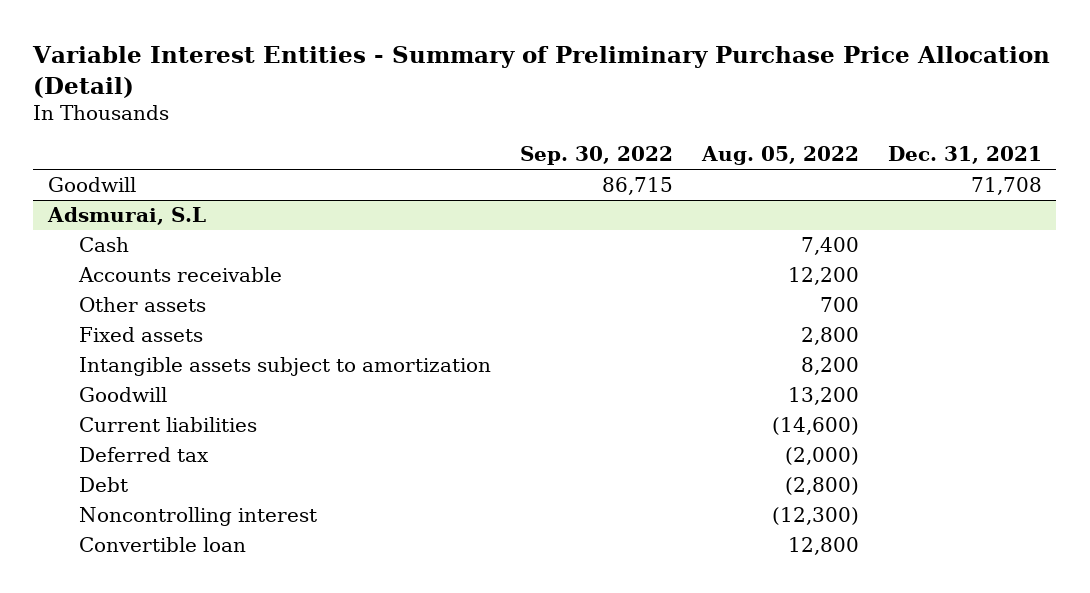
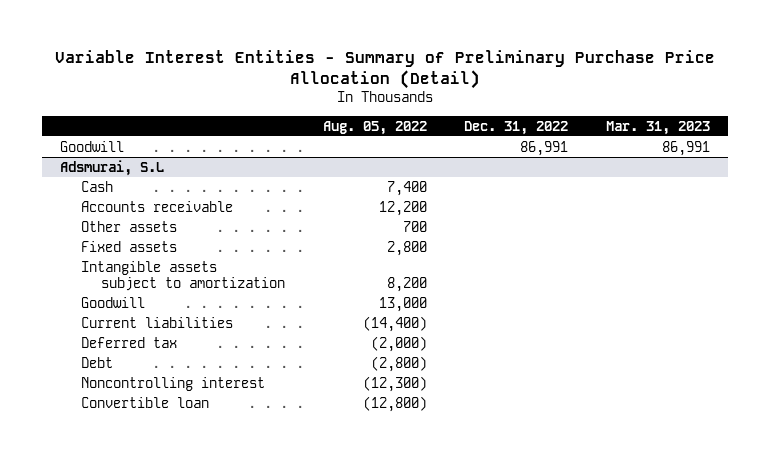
[519,146,673,166] Sep. 30, 2022 -> none
[887,146,1042,165] Dec. 31, 2021 -> none
none -> [464,120,569,135] Dec. 31, 2022
none -> [605,120,710,135] Mar. 31, 2023
[787,387,859,406] 13,200 -> [378,296,427,312] 13,000
[771,417,859,436] (14,600) -> [362,315,427,332] (14,400)
[787,537,859,556] 12,800 -> [362,395,427,412] (12,800)

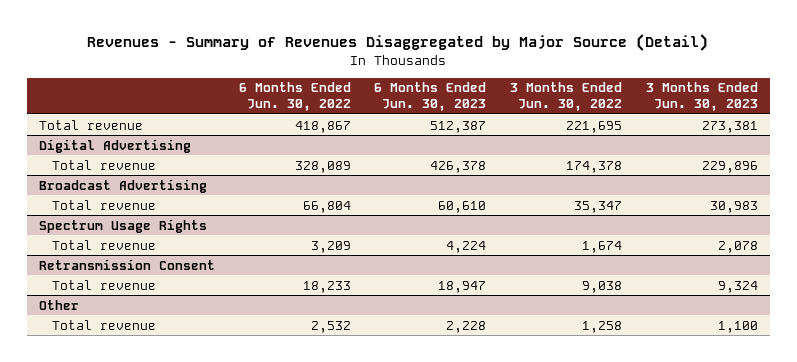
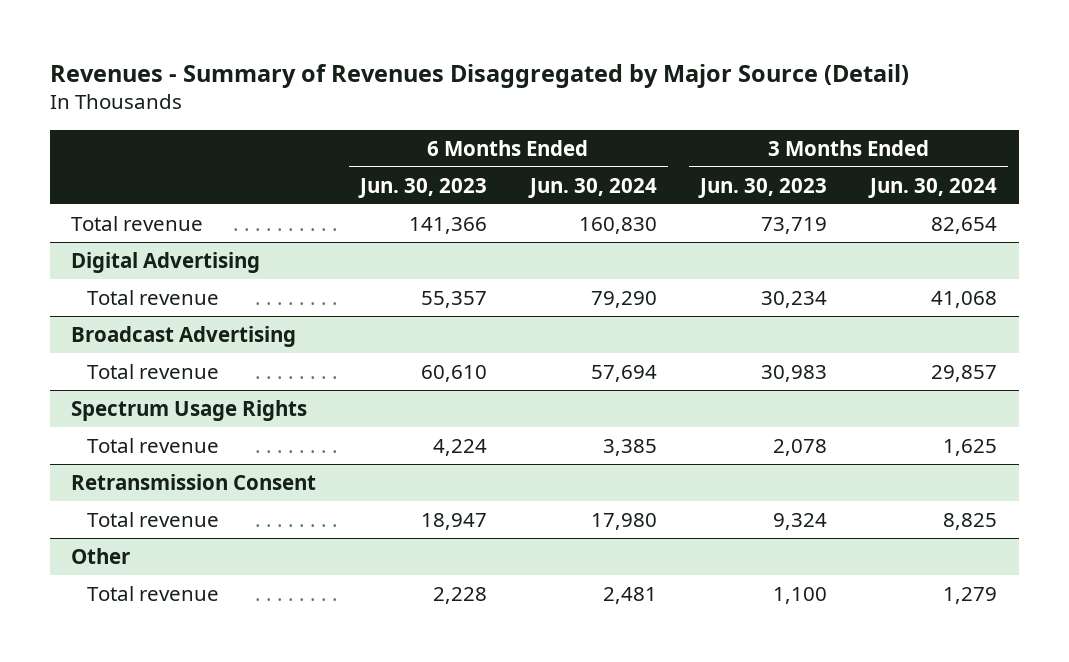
[238,82,351,112] 6 Months Ended Jun. 30, 2022 -> none
[510,82,623,112] 3 Months Ended Jun. 30, 2022 -> none
none -> [527,177,657,198] Jun. 30, 2024
none -> [868,177,998,198] Jun. 30, 2024
[430,120,487,133] 512,387 -> [408,216,487,234] 141,366
[702,120,759,133] 273,381 -> [761,216,828,234] 73,719
[430,160,487,173] 426,378 -> [420,290,487,308] 55,357
[702,160,759,173] 229,896 -> [761,290,828,308] 30,234

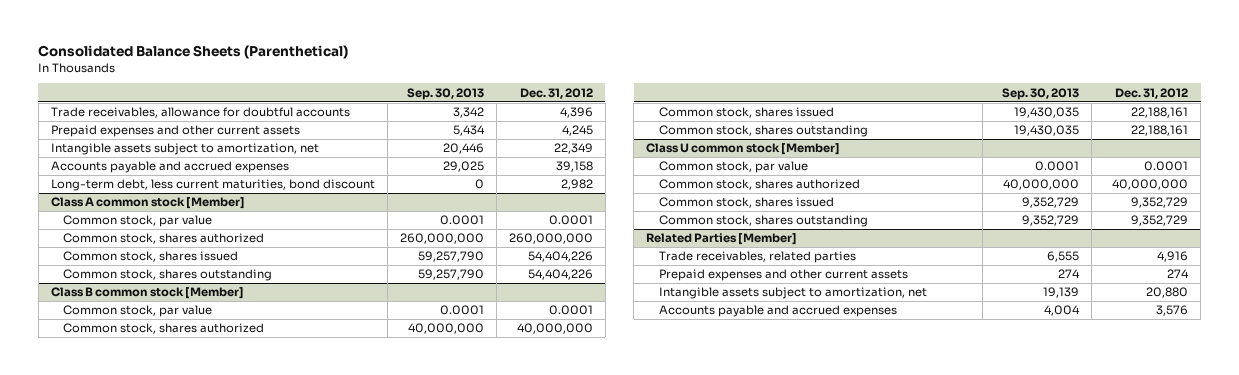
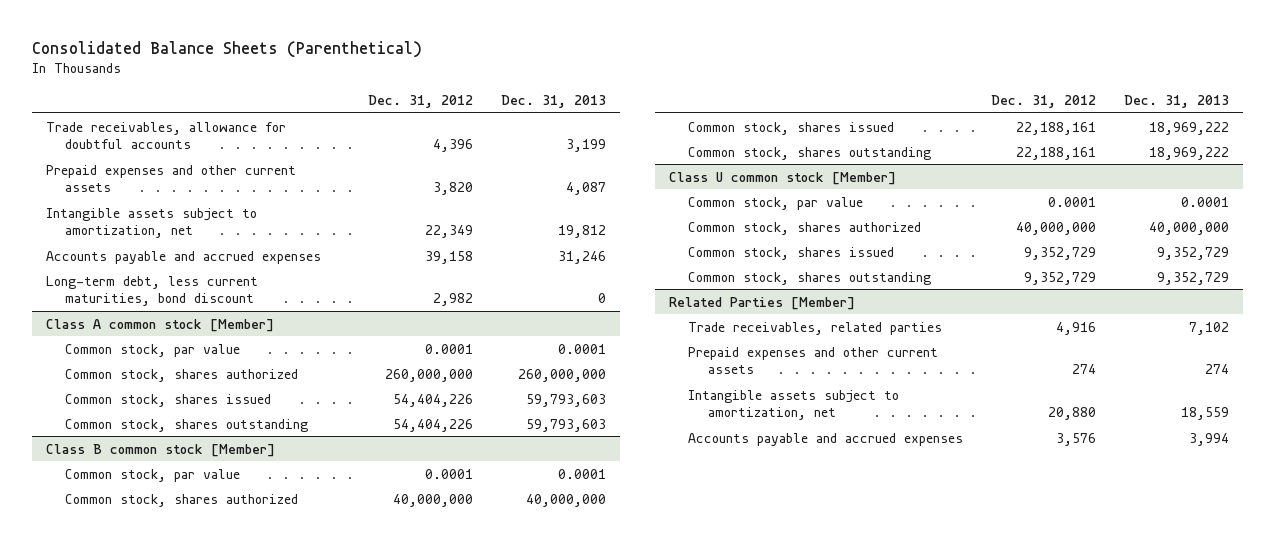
[406,87,484,100] Sep. 30, 2013 -> none
none -> [500,95,606,109] Dec. 31, 2013
[561,125,593,137] 4,245 -> [432,181,473,195] 3,820

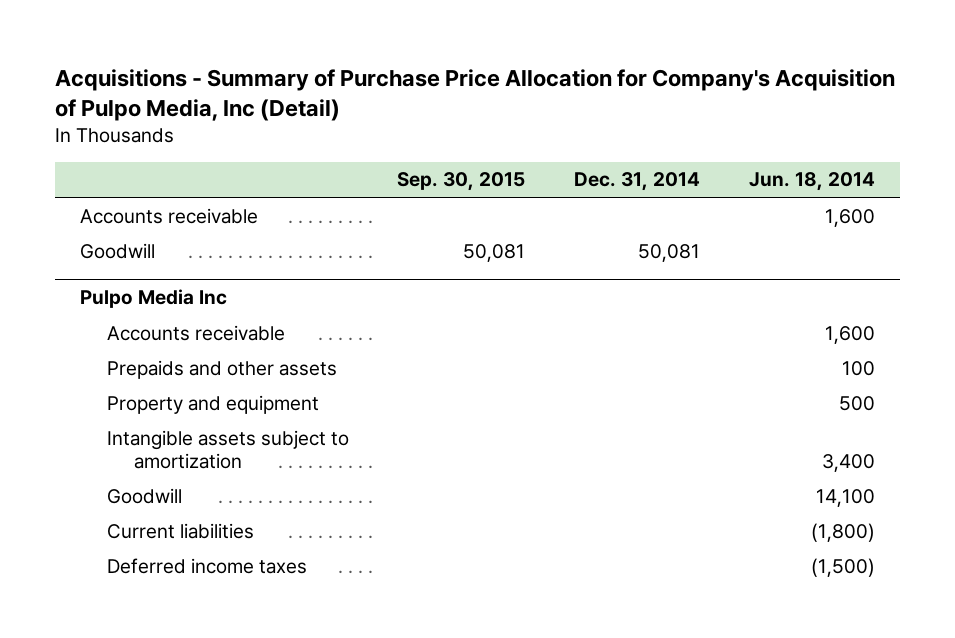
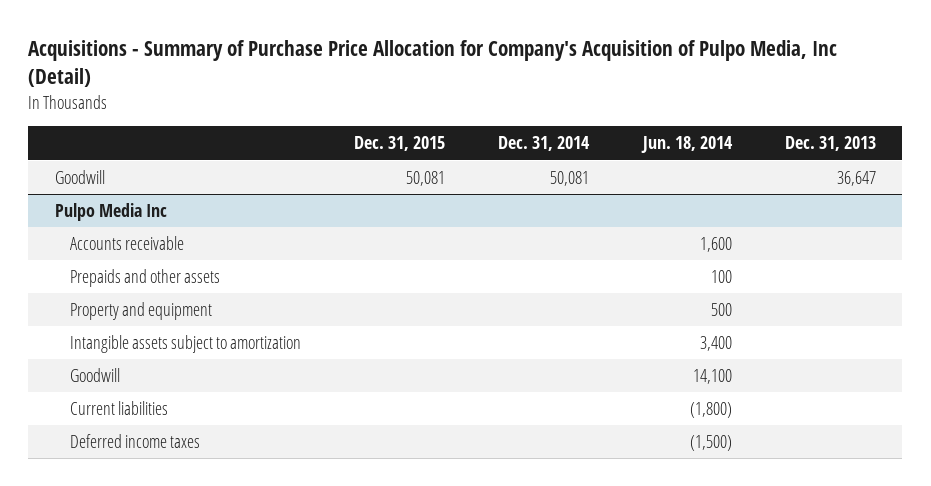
[397,172,526,192] Sep. 30, 2015 -> none
none -> [354,136,446,152] Dec. 31, 2015
none -> [784,136,876,152] Dec. 31, 2013
[79,207,258,224] Accounts receivable -> none

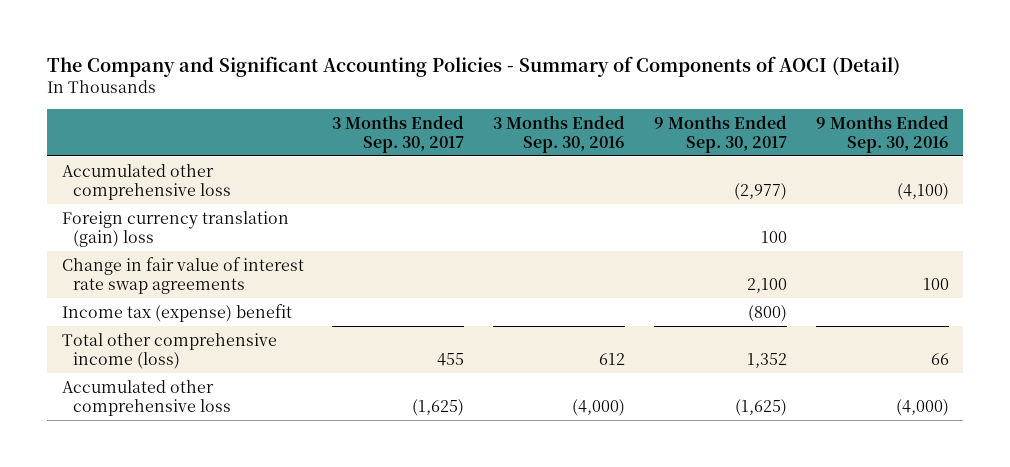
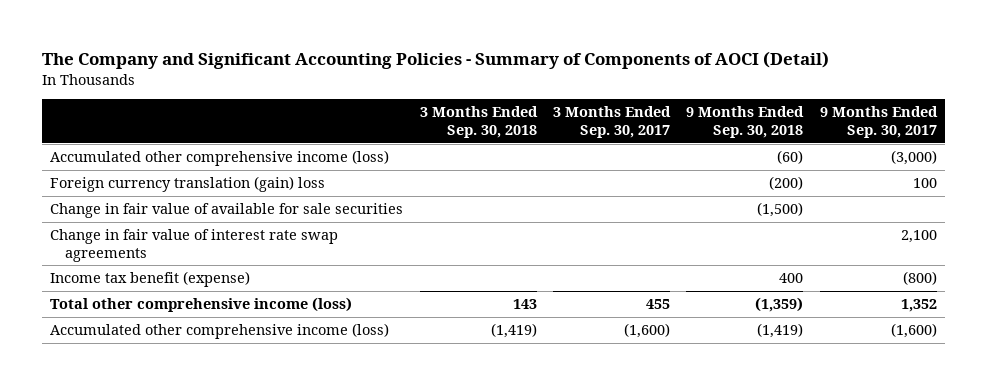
[493,114,626,153] 3 Months Ended Sep. 30, 2016 -> none
[815,114,949,153] 9 Months Ended Sep. 30, 2016 -> none
none -> [419,106,538,138] 3 Months Ended Sep. 30, 2018
none -> [686,106,805,138] 9 Months Ended Sep. 30, 2018
[61,163,232,200] Accumulated other comprehensive loss -> [50,150,390,167] Accumulated other comprehensive income (loss)
[733,182,787,200] (2,977) -> [890,150,937,166] (3,000)
none -> [50,203,404,219] Change in fair value of available for sale securities
[61,303,292,322] Income tax (expense) benefit -> [50,271,251,288] Income tax benefit (expense)
[61,379,232,416] Accumulated other comprehensive loss -> [50,323,390,340] Accumulated other comprehensive income (loss)
[412,398,465,416] (1,625) -> [623,323,670,339] (1,600)
[734,398,787,416] (1,625) -> [890,323,937,339] (1,600)

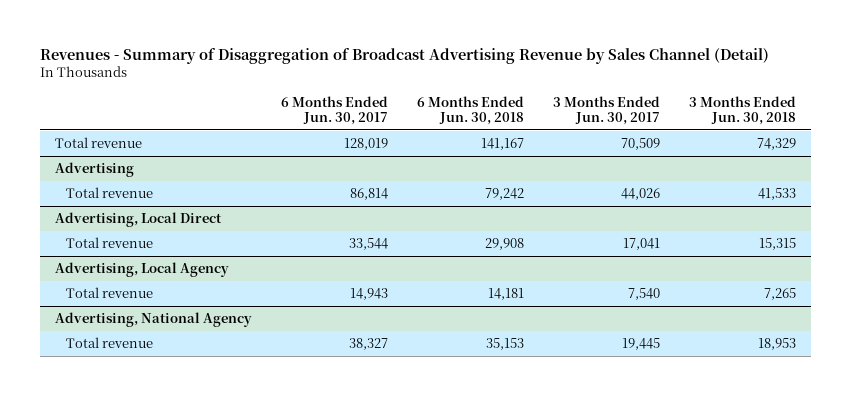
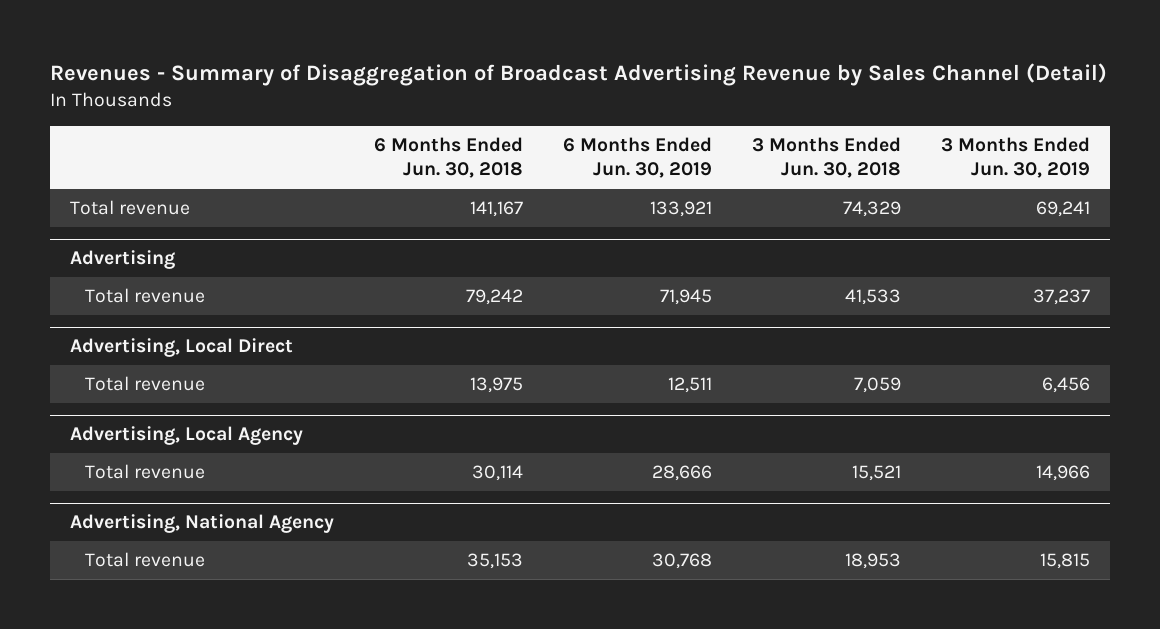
[280,96,388,126] 6 Months Ended Jun. 30, 2017 -> none
[552,96,660,126] 3 Months Ended Jun. 30, 2017 -> none
none -> [563,136,713,179] 6 Months Ended Jun. 30, 2019
none -> [940,136,1090,179] 3 Months Ended Jun. 30, 2019
[484,237,524,250] 29,908 -> [470,377,524,394] 13,975
[759,237,797,250] 15,315 -> [853,377,901,394] 7,059
[487,287,524,300] 14,181 -> [472,465,524,482] 30,114
[764,287,797,300] 7,265 -> [851,465,901,482] 15,521

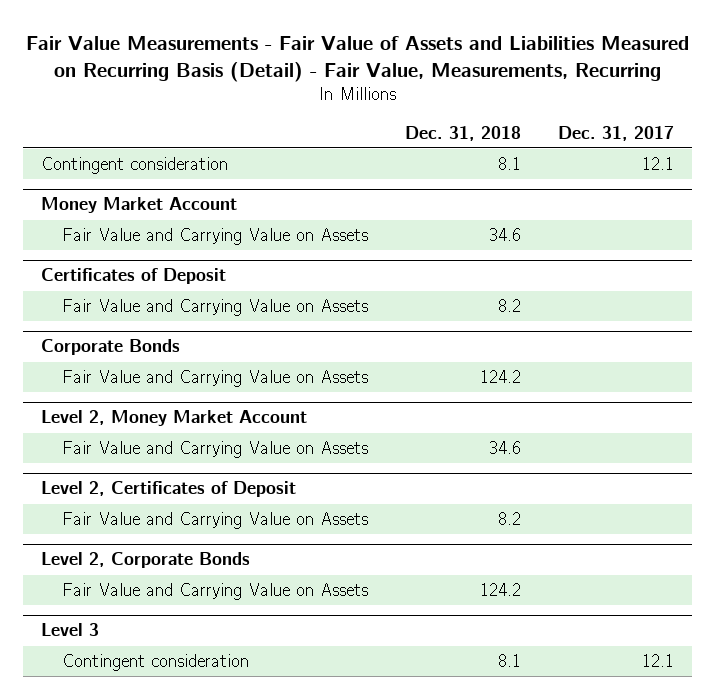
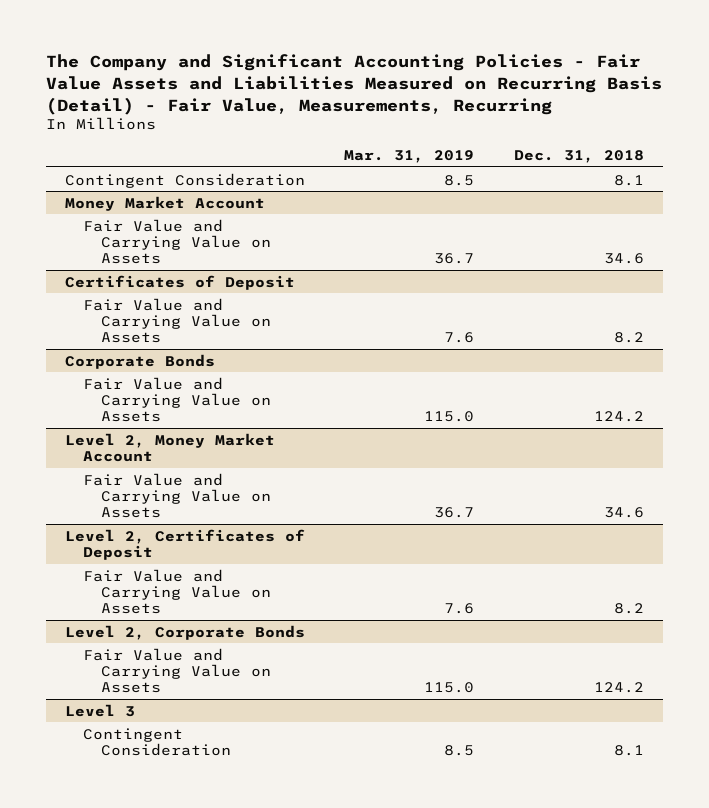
[25,35,689,82] Fair Value Measurements - Fair Value of Assets and Liabilities Measured on Recurring Basis (Detail) - Fair Value, Measurements, Recurring -> [45,54,662,115] The Company and Significant Accounting Policies - Fair Value Assets and Liabilities Measured on Recurring Basis (Detail) - Fair Value, Measurements, Recurring
[557,125,674,141] Dec. 31, 2017 -> none
none -> [344,149,475,163] Mar. 31, 2019
[41,157,229,175] Contingent consideration -> [65,172,306,188] Contingent Consideration
[62,654,250,672] Contingent consideration -> [83,727,232,756] Contingent Consideration

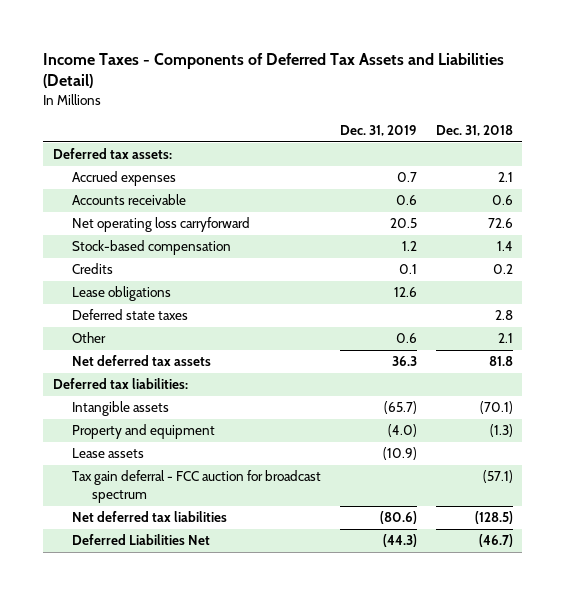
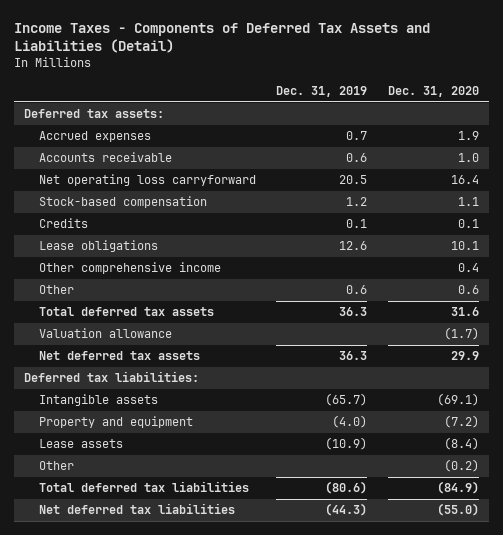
[435,124,513,136] Dec. 31, 2018 -> none
none -> [388,85,480,97] Dec. 31, 2020
[72,309,189,321] Deferred state taxes -> none
none -> [38,262,221,275] Other comprehensive income
none -> [38,307,214,317] Total deferred tax assets
none -> [38,328,172,339] Valuation allowance
[72,470,322,504] Tax gain deferral - FCC auction for broadcast spectrum -> none
[72,534,211,546] Deferred Liabilities Net -> none
none -> [38,461,74,471] Other
none -> [38,481,249,493] Total deferred tax liabilities
[380,511,418,525] (80.6) -> [325,503,368,517] (44.3)

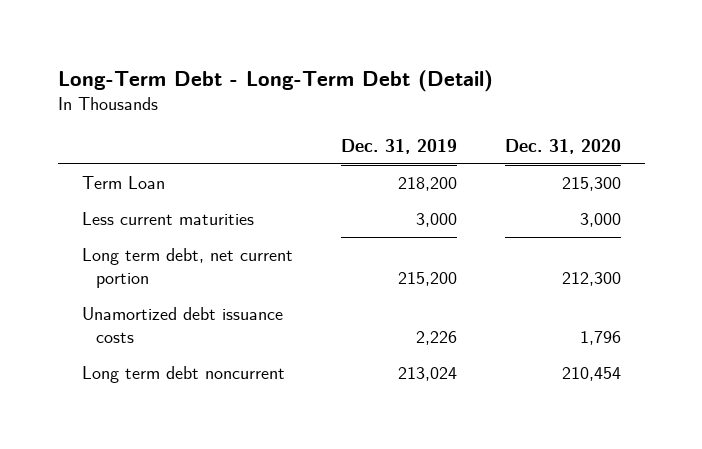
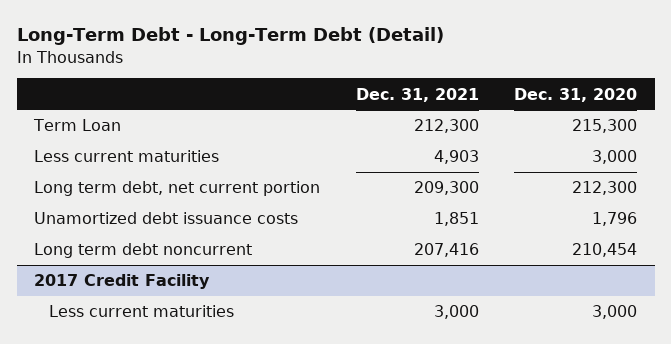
[340,139,457,155] Dec. 31, 2019 -> none
none -> [355,87,479,102] Dec. 31, 2021
none -> [34,274,211,290] 2017 Credit Facility
none -> [49,305,235,318] Less current maturities

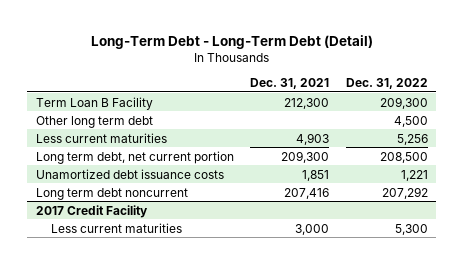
[513,87,637,102] Dec. 31, 2020 -> none
none -> [346,77,429,89] Dec. 31, 2022
[33,119,122,132] Term Loan -> [35,96,153,110] Term Loan B Facility
none -> [35,115,153,128] Other long term debt

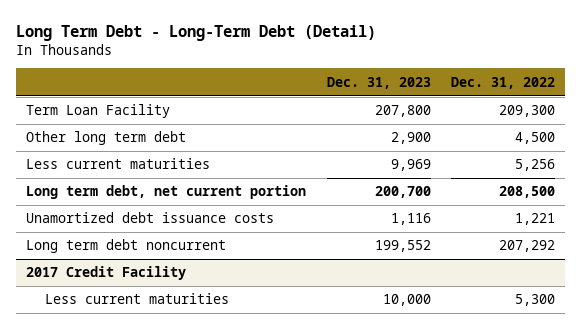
[90,34,373,49] Long-Term Debt - Long-Term Debt (Detail) -> [15,24,376,41] Long Term Debt - Long-Term Debt (Detail)
[250,77,330,89] Dec. 31, 2021 -> none
none -> [326,76,431,89] Dec. 31, 2023
[35,96,153,110] Term Loan B Facility -> [26,104,171,119] Term Loan Facility

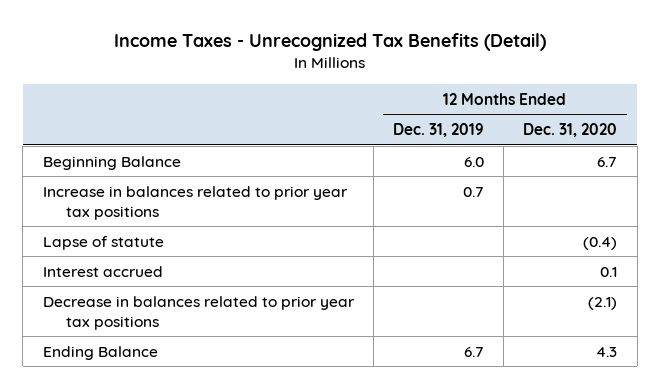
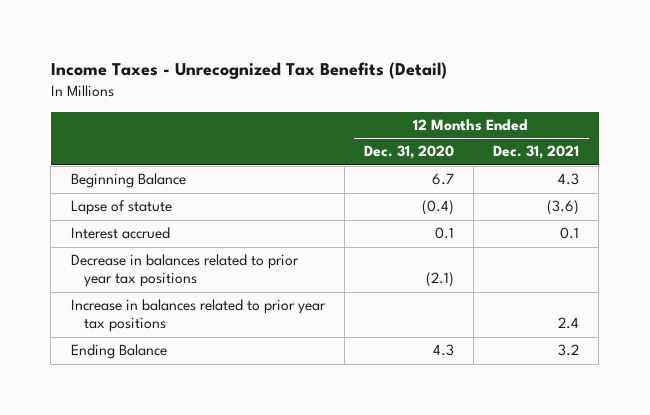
[392,123,484,138] Dec. 31, 2019 -> none
none -> [492,145,579,160] Dec. 31, 2021
[42,185,348,220] Increase in balances related to prior year tax positions -> [70,299,326,333] Increase in balances related to prior year tax positions

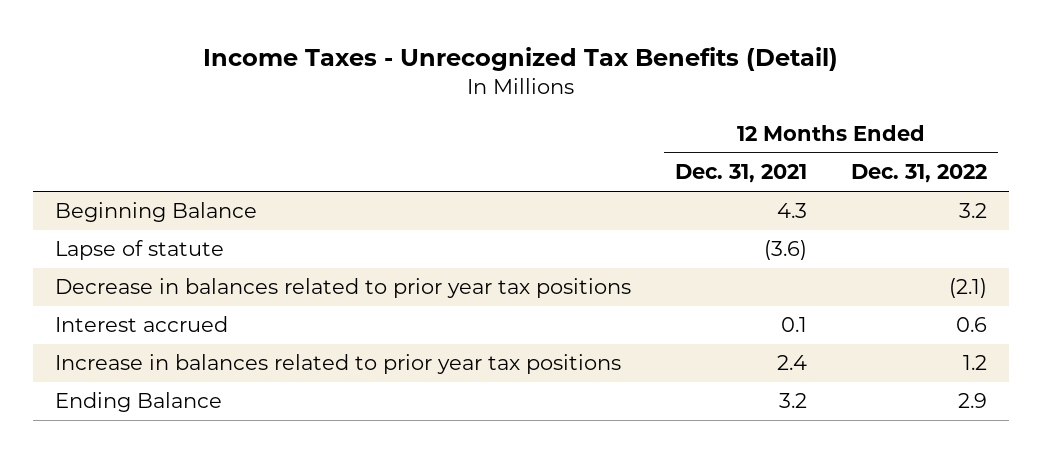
[363,145,454,160] Dec. 31, 2020 -> none
none -> [851,164,988,184] Dec. 31, 2022
[70,227,170,240] Interest accrued -> [55,316,229,333] Interest accrued

